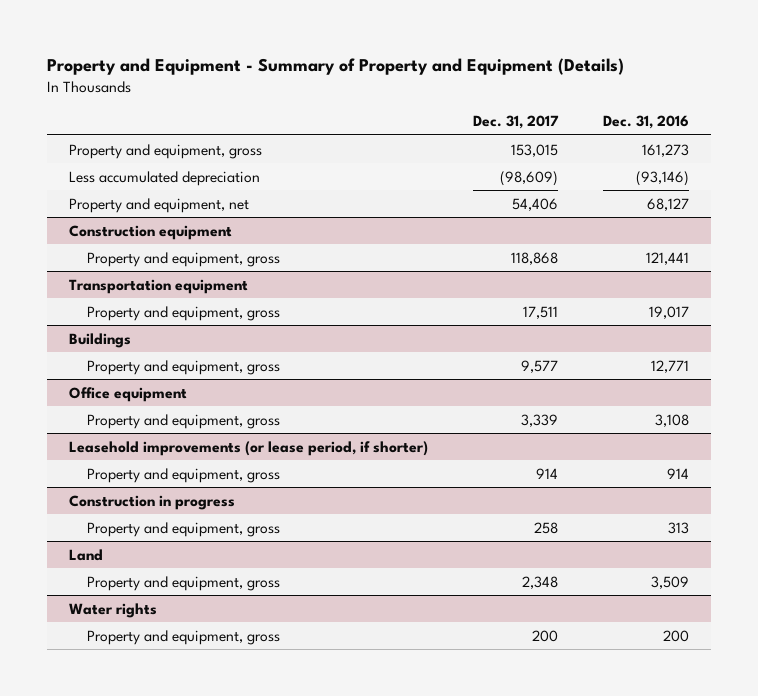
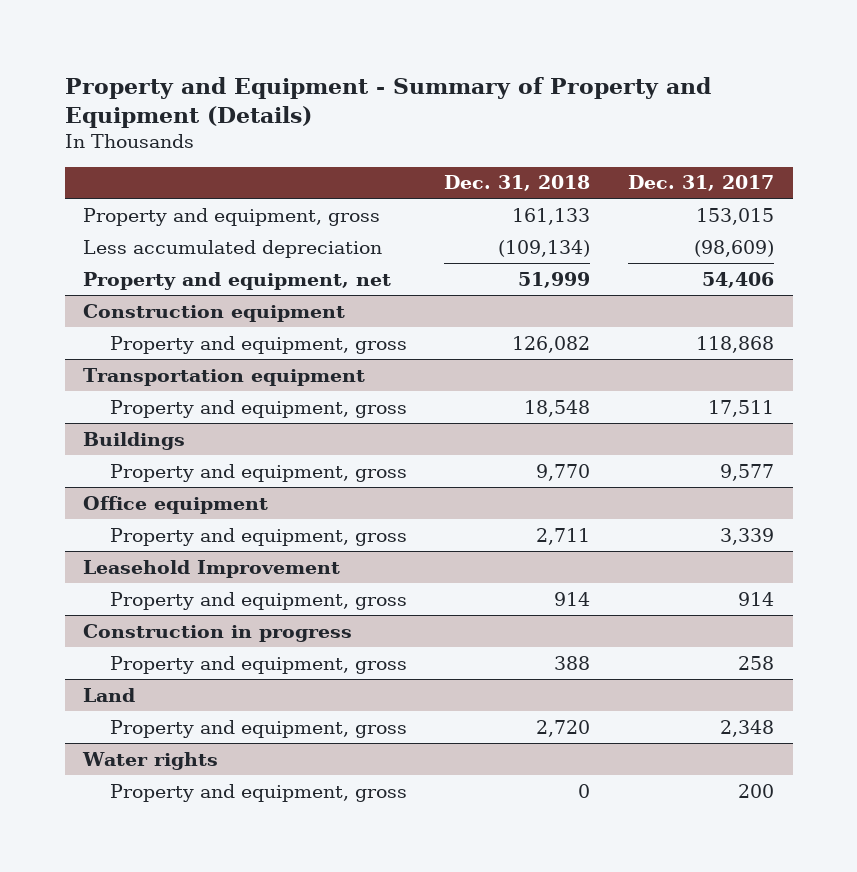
[602,115,689,130] Dec. 31, 2016 -> none
none -> [444,175,591,192] Dec. 31, 2018
[69,440,429,456] Leasehold improvements (or lease period, if shorter) -> [83,559,341,578] Leasehold Improvement

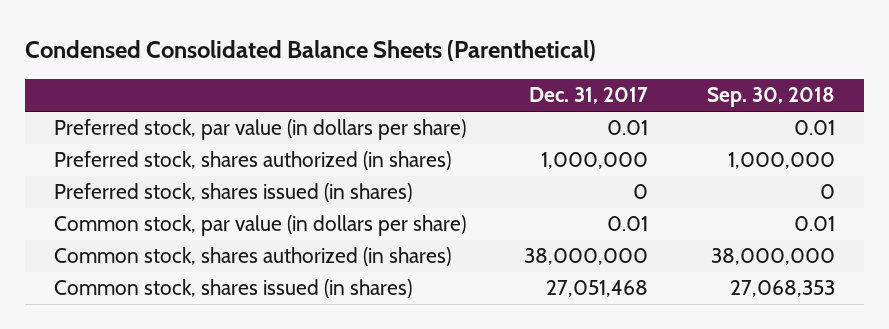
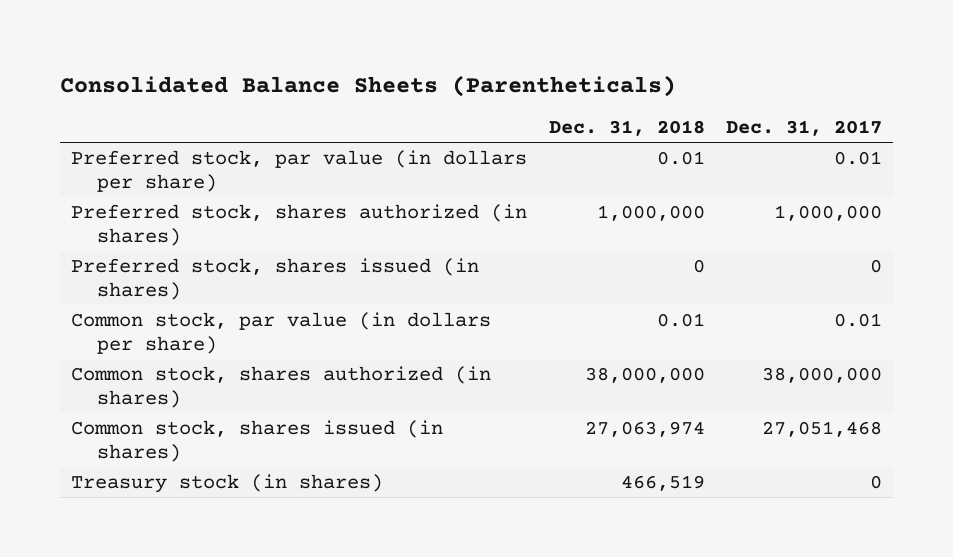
[25,39,597,61] Condensed Consolidated Balance Sheets (Parenthetical) -> [60,74,677,97] Consolidated Balance Sheets (Parentheticals)
[706,87,835,108] Sep. 30, 2018 -> none
none -> [548,120,705,137] Dec. 31, 2018
none -> [70,474,383,494] Treasury stock (in shares)

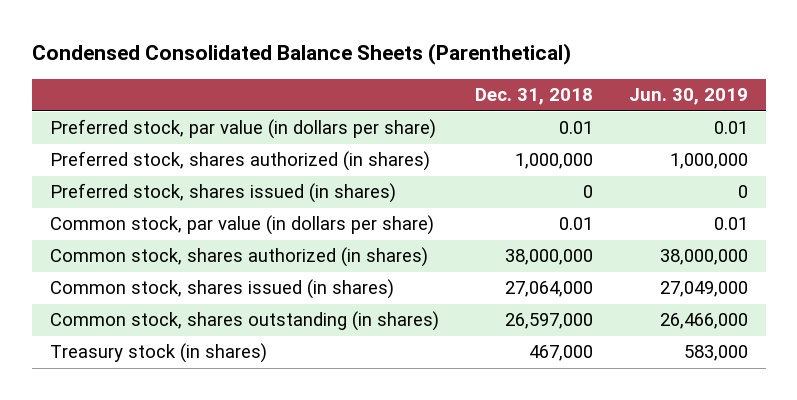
[60,74,677,97] Consolidated Balance Sheets (Parentheticals) -> [31,43,571,66] Condensed Consolidated Balance Sheets (Parenthetical)
[726,120,883,137] Dec. 31, 2017 -> none
none -> [628,88,748,106] Jun. 30, 2019
[584,421,705,438] 27,063,974 -> [504,281,593,298] 27,064,000
none -> [49,311,439,332] Common stock, shares outstanding (in shares)
[620,475,705,492] 466,519 -> [528,345,593,362] 467,000

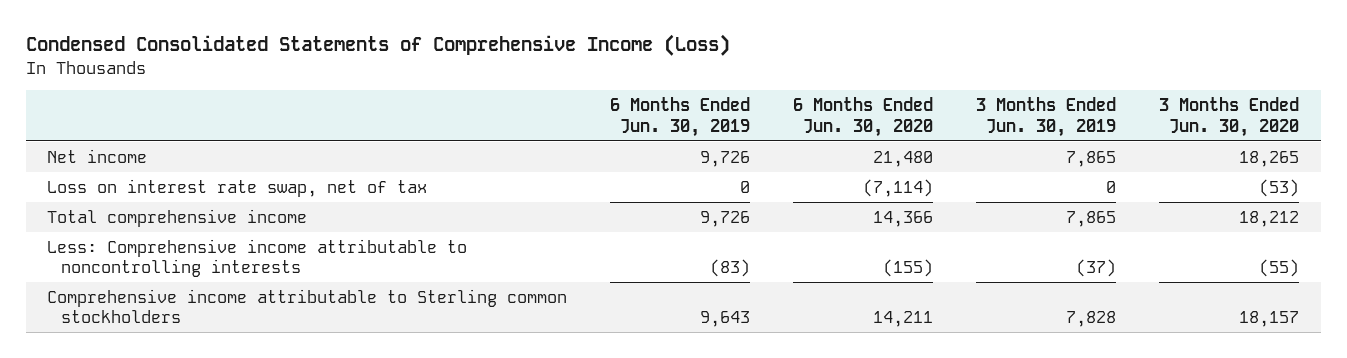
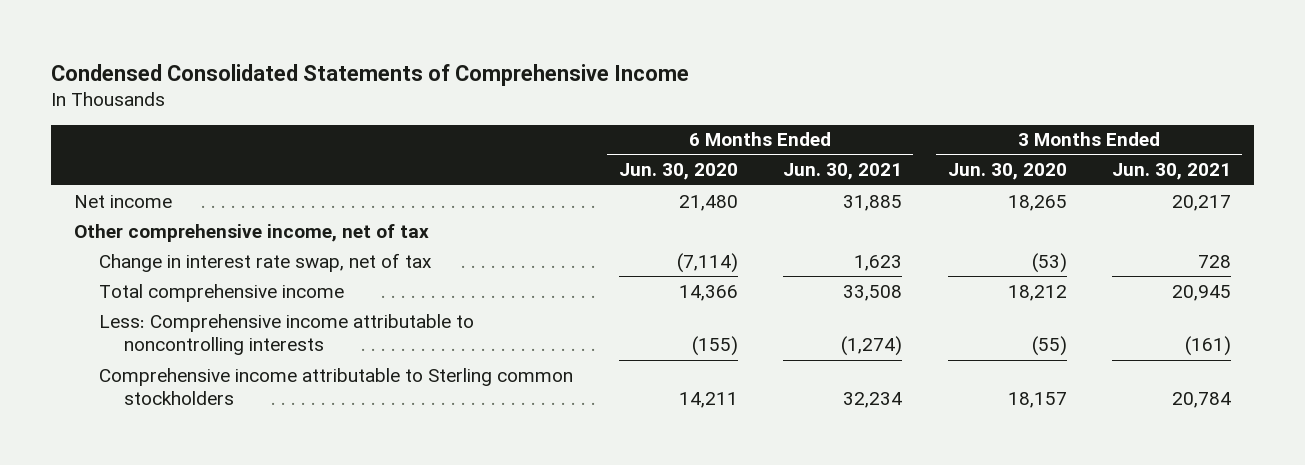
[25,34,730,57] Condensed Consolidated Statements of Comprehensive Income (Loss) -> [51,63,690,86] Condensed Consolidated Statements of Comprehensive Income
[610,97,751,137] 6 Months Ended Jun. 30, 2019 -> none
[976,97,1117,137] 3 Months Ended Jun. 30, 2019 -> none
none -> [783,163,903,181] Jun. 30, 2021
none -> [1111,163,1231,181] Jun. 30, 2021
none -> [74,223,430,242] Other comprehensive income, net of tax
[47,178,428,197] Loss on interest rate swap, net of tax -> [99,252,433,272] Change in interest rate swap, net of tax

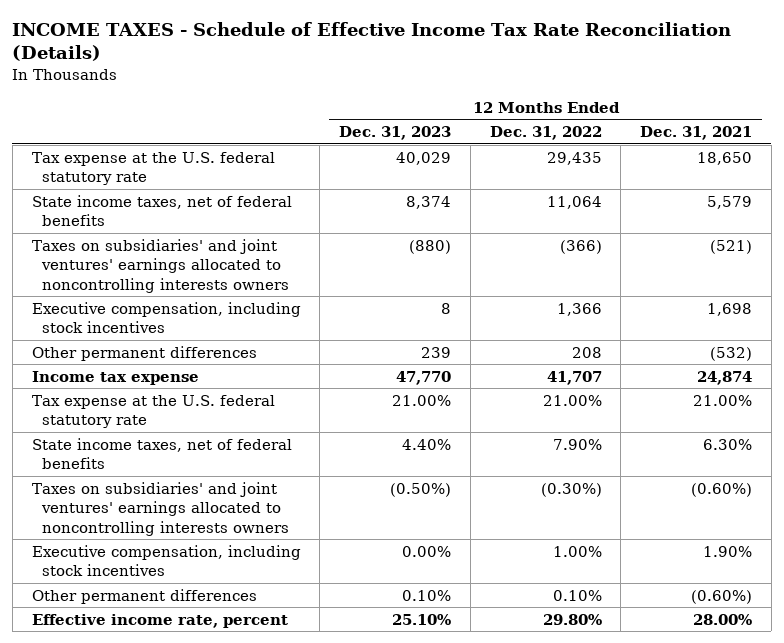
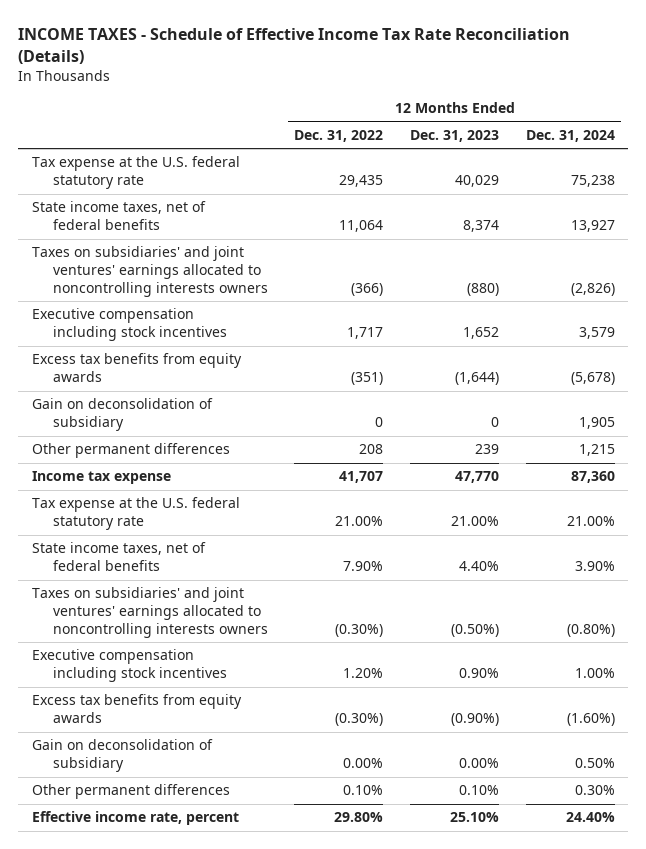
[640,125,753,140] Dec. 31, 2021 -> none
none -> [525,129,615,142] Dec. 31, 2024
[31,301,301,334] Executive compensation, including stock incentives -> [31,308,227,342] Executive compensation including stock incentives
[441,302,452,314] 8 -> [463,327,500,340] 1,652
[556,302,602,316] 1,366 -> [347,327,384,340] 1,717
none -> [31,353,242,383] Excess tax benefits from equity awards
none -> [31,398,213,432] Gain on deconsolidation of subsidiary
[31,544,301,577] Executive compensation, including stock incentives -> [31,649,227,683] Executive compensation including stock incentives
[402,545,452,557] 0.00% -> [459,668,500,679] 0.90%
[552,545,602,557] 1.00% -> [343,668,384,679] 1.20%
none -> [31,694,242,724] Excess tax benefits from equity awards
none -> [31,739,213,773] Gain on deconsolidation of subsidiary

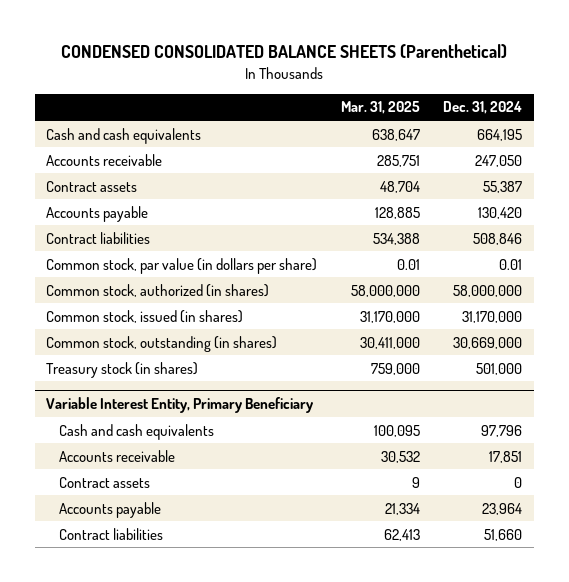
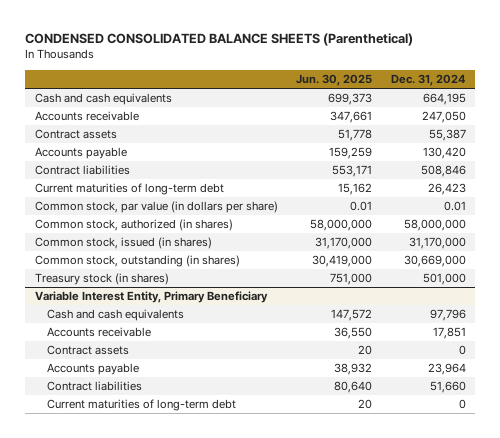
[340,101,420,115] Mar. 31, 2025 -> none
none -> [296,74,373,87] Jun. 30, 2025
none -> [34,183,224,196] Current maturities of long-term debt
none -> [46,399,236,412] Current maturities of long-term debt

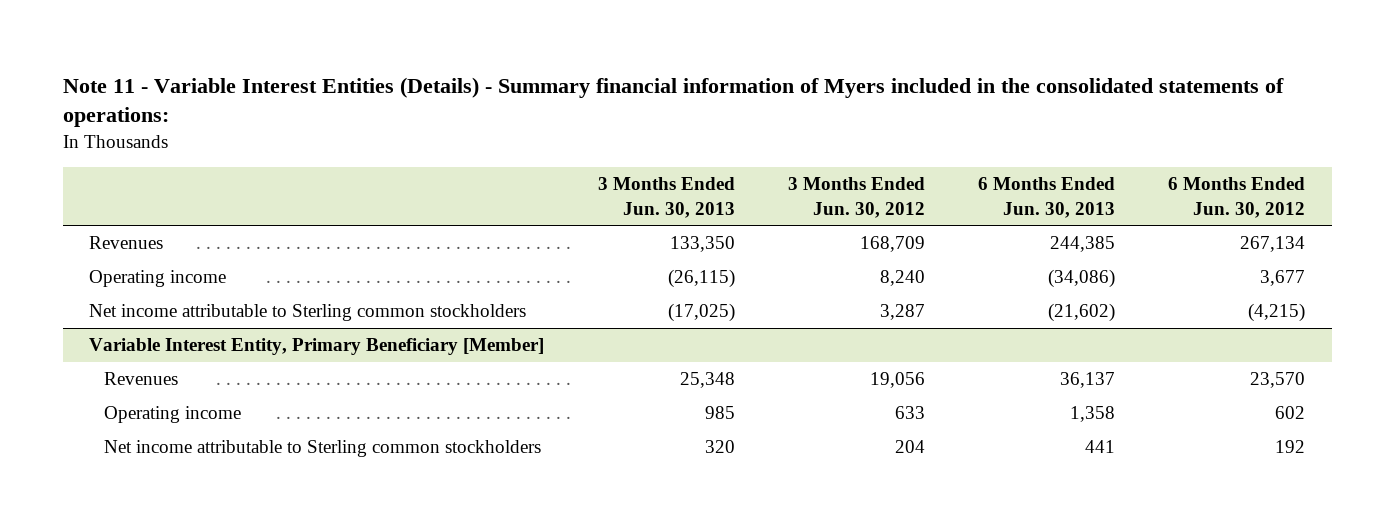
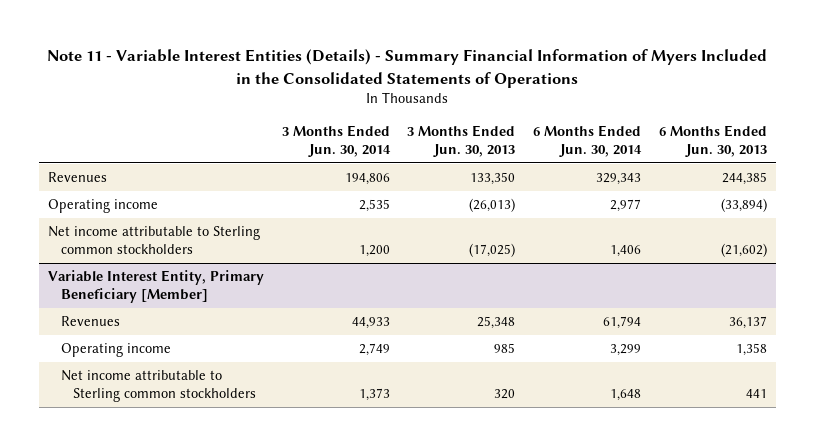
[62,76,1284,128] Note 11 - Variable Interest Entities (Details) - Summary financial information of Myers included in the consolidated statements of operations: -> [47,49,768,88] Note 11 - Variable Interest Entities (Details) - Summary Financial Information of Myers Included in the Consolidated Statements of Operations
[787,177,925,218] 3 Months Ended Jun. 30, 2012 -> none
[1167,177,1305,218] 6 Months Ended Jun. 30, 2012 -> none
none -> [281,125,391,157] 3 Months Ended Jun. 30, 2014
none -> [532,125,642,157] 6 Months Ended Jun. 30, 2014
[667,269,735,289] (26,115) -> [469,198,516,213] (26,013)
[1047,269,1115,289] (34,086) -> [720,198,767,213] (33,894)

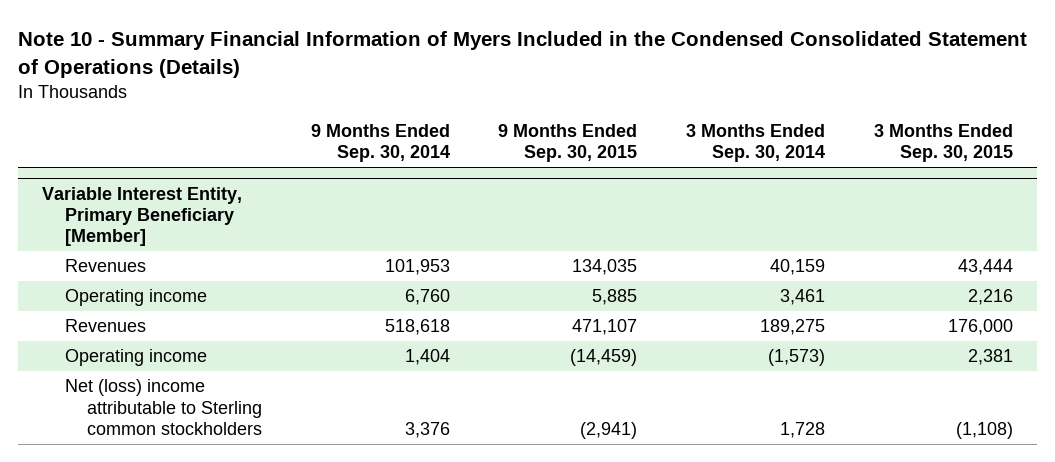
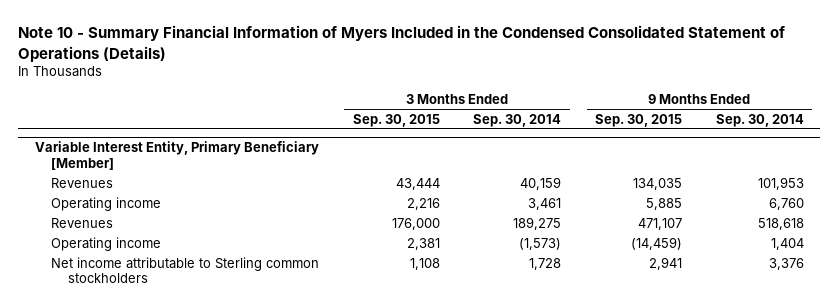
[64,379,262,435] Net (loss) income attributable to Sterling common stockholders -> [51,256,320,284] Net income attributable to Sterling common stockholders
[580,421,638,439] (2,941) -> [648,256,682,270] 2,941
[955,421,1013,439] (1,108) -> [409,257,440,270] 1,108

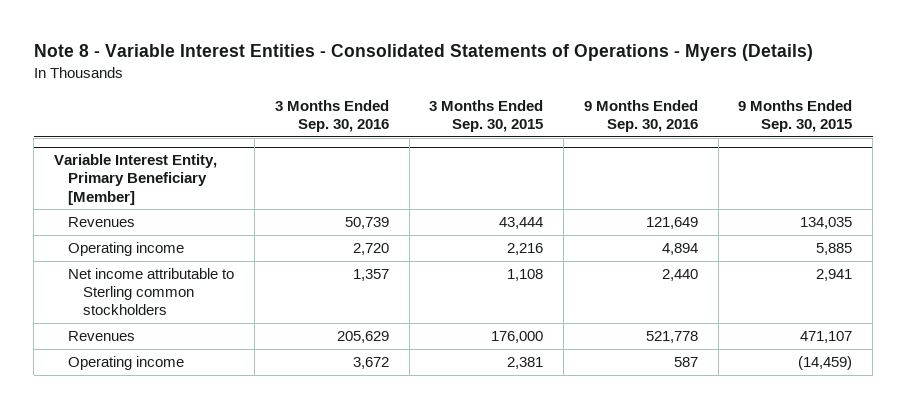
[17,25,785,62] Note 10 - Summary Financial Information of Myers Included in the Condensed Consolidated Statement of Operations (Details) -> [33,44,813,62] Note 8 - Variable Interest Entities - Consolidated Statements of Operations - Myers (Details)
[473,113,562,127] Sep. 30, 2014 -> none
[715,113,804,127] Sep. 30, 2014 -> none
none -> [274,99,389,133] 3 Months Ended Sep. 30, 2016
none -> [583,99,698,133] 9 Months Ended Sep. 30, 2016
[51,256,320,284] Net income attributable to Sterling common stockholders -> [68,267,235,316] Net income attributable to Sterling common stockholders

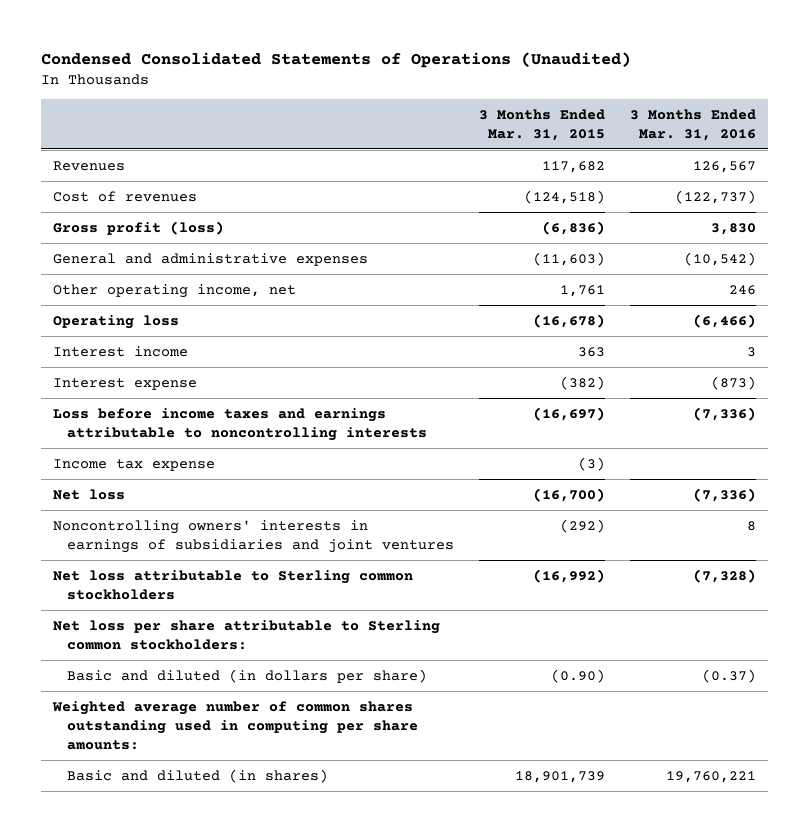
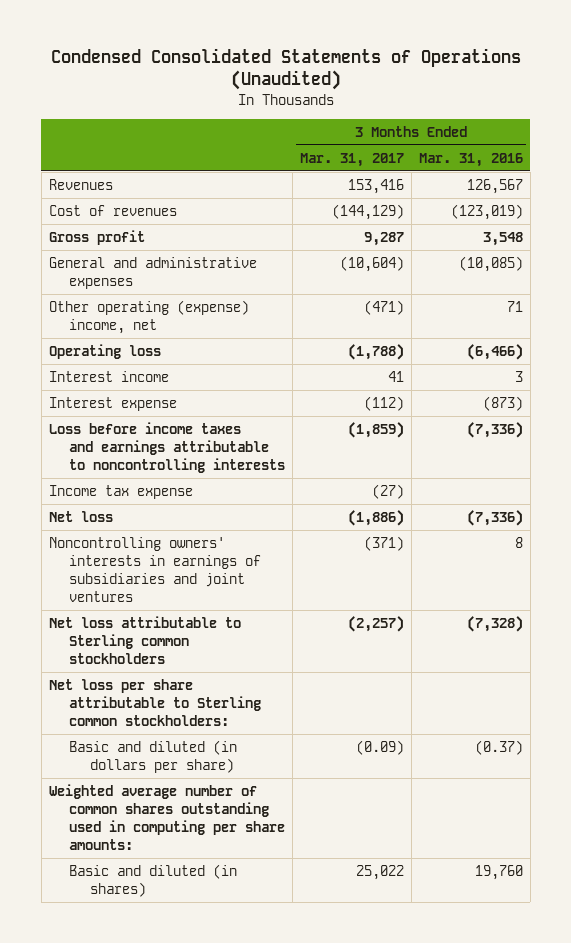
[479,108,606,141] 3 Months Ended Mar. 31, 2015 -> none
none -> [300,152,405,167] Mar. 31, 2017
[674,189,756,204] (122,737) -> [450,203,523,220] (123,019)
[53,220,225,235] Gross profit (loss) -> [48,229,145,245] Gross profit
[710,222,756,235] 3,830 -> [482,231,523,246] 3,548
[683,251,756,266] (10,542) -> [458,255,523,272] (10,085)
[53,283,297,298] Other operating income, net -> [48,299,249,334] Other operating (expense) income, net
[728,284,756,295] 246 -> [506,300,523,312] 71
[665,770,756,783] 19,760,221 -> [474,864,523,880] 19,760

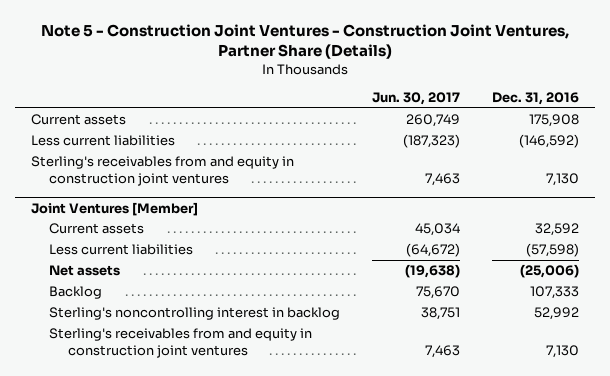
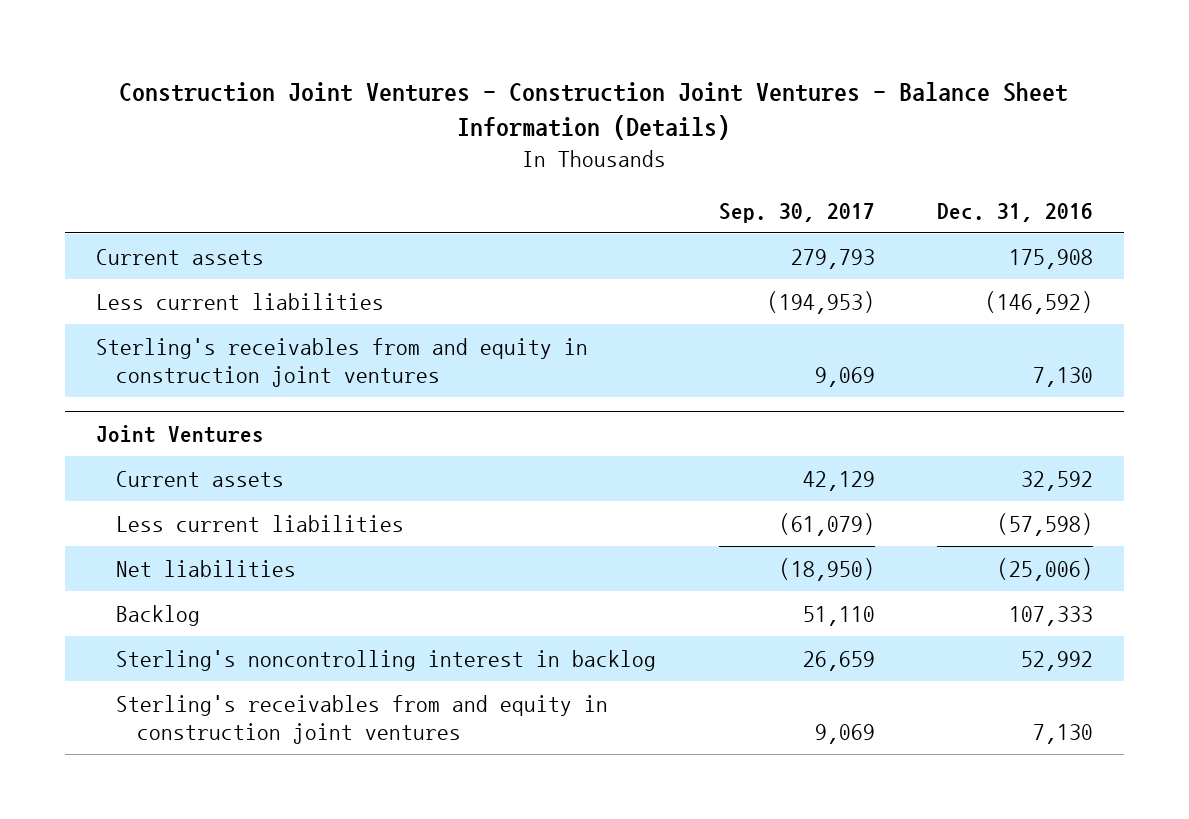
[40,23,569,59] Note 5 - Construction Joint Ventures - Construction Joint Ventures, Partner Share (Details) -> [119,81,1069,140] Construction Joint Ventures - Construction Joint Ventures - Balance Sheet Information (Details)
[372,92,461,106] Jun. 30, 2017 -> none
none -> [718,202,875,223] Sep. 30, 2017
[30,201,198,216] Joint Ventures [Member] -> [95,424,264,443] Joint Ventures
[49,265,121,277] Net assets -> [116,559,297,577] Net liabilities

